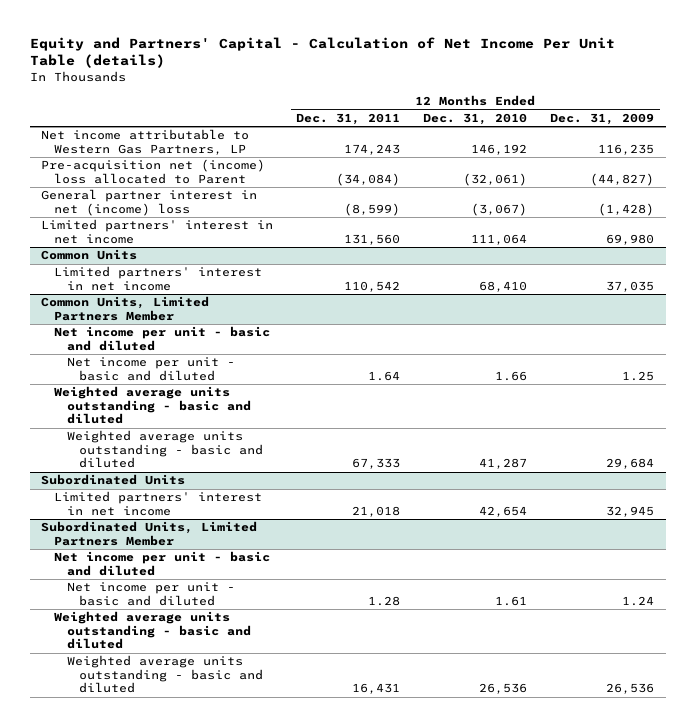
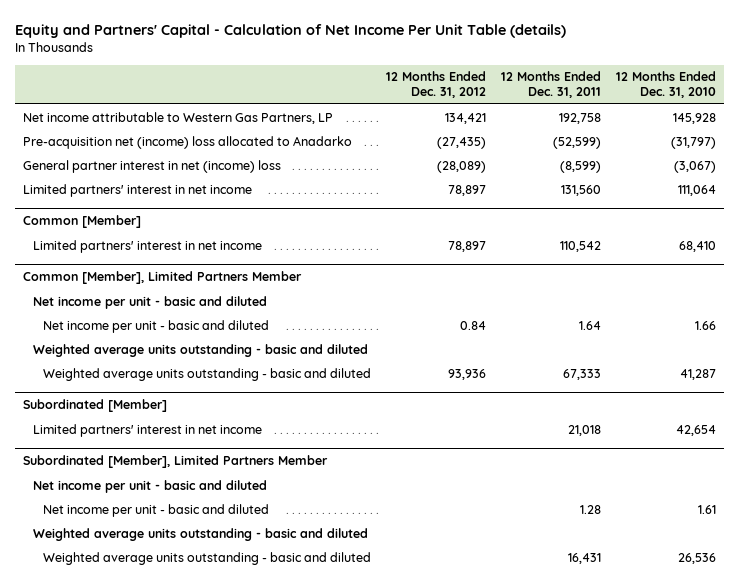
[550,112,655,125] Dec. 31, 2009 -> none
none -> [386,71,487,99] 12 Months Ended Dec. 31, 2012
[344,143,401,155] 174,243 -> [559,112,602,124] 192,758
[471,143,528,155] 146,192 -> [673,112,717,124] 145,928
[41,159,266,184] Pre-acquisition net (income) loss allocated to Parent -> [22,135,352,149] Pre-acquisition net (income) loss allocated to Anadarko
[336,172,401,186] (34,084) -> [553,136,602,149] (52,599)
[463,172,528,186] (32,061) -> [671,136,717,149] (31,797)
[41,249,138,261] Common Units -> none
none -> [22,215,141,229] Common [Member]
[41,296,210,321] Common Units, Limited Partners Member -> [22,271,302,285] Common [Member], Limited Partners Member
[41,474,186,486] Subordinated Units -> none
none -> [22,399,167,413] Subordinated [Member]
[41,521,258,546] Subordinated Units, Limited Partners Member -> [22,455,328,469] Subordinated [Member], Limited Partners Member

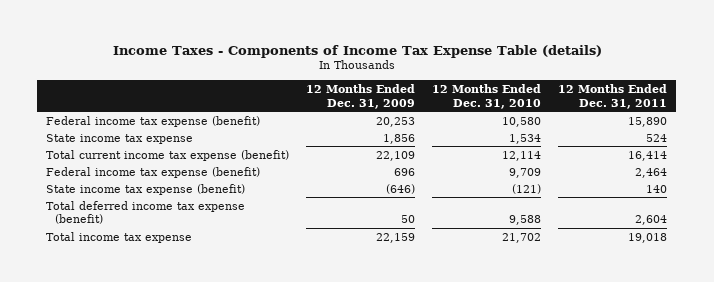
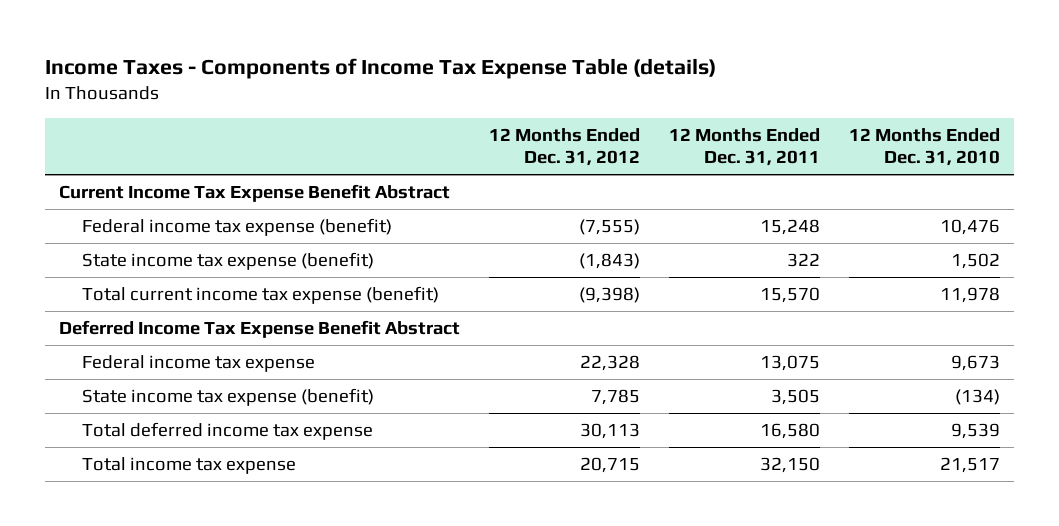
[306,84,416,109] 12 Months Ended Dec. 31, 2009 -> none
none -> [489,127,641,167] 12 Months Ended Dec. 31, 2012
none -> [59,183,451,202] Current Income Tax Expense Benefit Abstract
[502,116,542,127] 10,580 -> [939,218,1000,235] 10,476
[628,116,668,127] 15,890 -> [760,218,821,235] 15,248
[46,133,194,144] State income tax expense -> [82,251,375,270] State income tax expense (benefit)
[509,133,542,144] 1,534 -> [950,252,1000,269] 1,502
[646,133,668,142] 524 -> [787,252,821,267] 322
[502,150,542,161] 12,114 -> [939,286,1000,303] 11,978
[628,150,668,161] 16,414 -> [760,286,821,303] 15,570
none -> [59,319,461,338] Deferred Income Tax Expense Benefit Abstract
[46,166,261,178] Federal income tax expense (benefit) -> [82,354,316,372] Federal income tax expense
[509,167,542,178] 9,709 -> [950,354,1000,371] 9,673
[635,167,668,178] 2,464 -> [760,354,821,371] 13,075
[512,183,542,194] (121) -> [954,388,1000,405] (134)
[646,184,668,193] 140 -> [771,388,821,405] 3,505
[46,200,246,225] Total deferred income tax expense (benefit) -> [82,421,374,440] Total deferred income tax expense
[509,215,542,226] 9,588 -> [950,422,1000,439] 9,539
[635,215,668,226] 2,604 -> [760,422,821,439] 16,580
[502,232,542,243] 21,702 -> [939,456,1000,473] 21,517
[628,232,668,243] 19,018 -> [760,456,821,473] 32,150

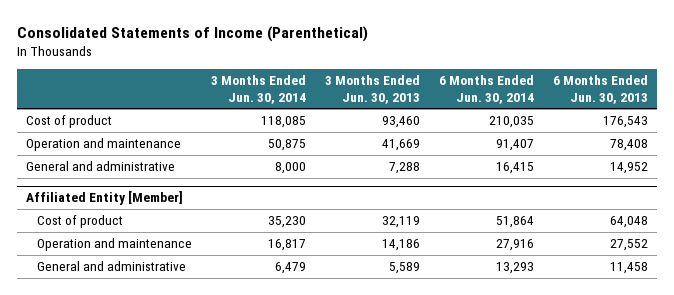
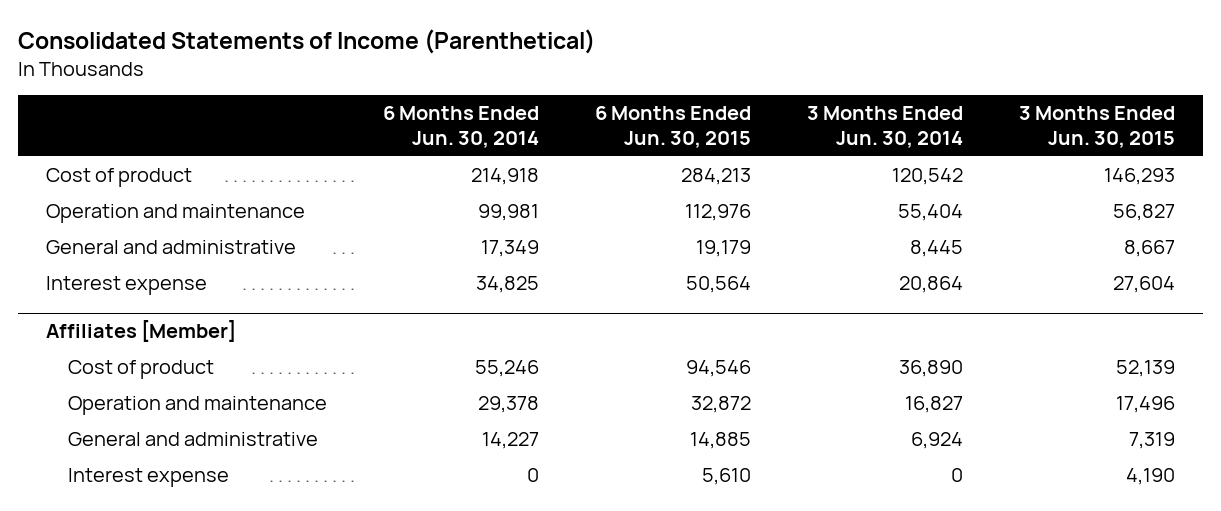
[324,75,420,104] 3 Months Ended Jun. 30, 2013 -> none
[552,75,648,104] 6 Months Ended Jun. 30, 2013 -> none
none -> [594,106,751,149] 6 Months Ended Jun. 30, 2015
none -> [1018,106,1175,149] 3 Months Ended Jun. 30, 2015
[26,191,184,206] Affiliated Entity [Member] -> none
[260,116,306,129] 118,085 -> [891,168,963,186] 120,542
[488,116,534,129] 210,035 -> [471,168,540,186] 214,918
[267,139,306,152] 50,875 -> [897,204,963,222] 55,404
[495,139,534,152] 91,407 -> [478,204,540,222] 99,981
[274,162,306,175] 8,000 -> [909,240,963,258] 8,445
[495,162,534,175] 16,415 -> [481,240,540,258] 17,349
none -> [46,276,208,296] Interest expense
none -> [46,320,237,343] Affiliates [Member]
[267,216,306,229] 35,230 -> [898,360,963,378] 36,890
[495,216,534,229] 51,864 -> [475,360,540,378] 55,246
[267,239,306,252] 16,817 -> [904,396,963,414] 16,827
[495,239,534,252] 27,916 -> [478,396,540,414] 29,378
[274,262,306,275] 6,479 -> [910,432,963,450] 6,924
[495,262,534,275] 13,293 -> [482,432,540,450] 14,227
none -> [68,468,230,488] Interest expense

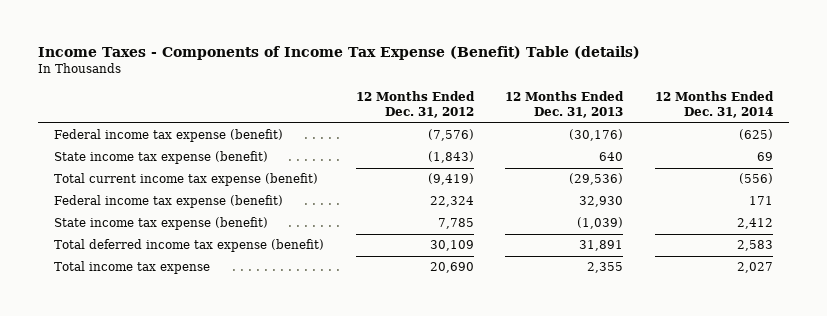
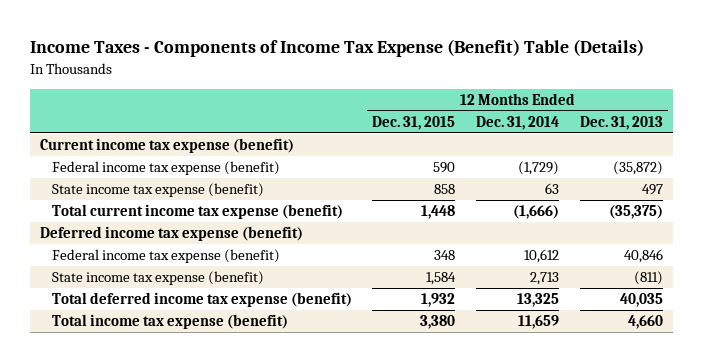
[38,46,641,61] Income Taxes - Components of Income Tax Expense (Benefit) Table (details) -> [29,39,644,58] Income Taxes - Components of Income Tax Expense (Benefit) Table (Details)
[355,90,475,119] 12 Months Ended Dec. 31, 2012 -> none
none -> [372,115,456,130] Dec. 31, 2015
none -> [40,138,295,154] Current income tax expense (benefit)
[569,129,624,142] (30,176) -> [612,161,663,176] (35,872)
[738,129,773,141] (625) -> [518,161,560,176] (1,729)
[599,152,624,162] 640 -> [641,184,663,196] 497
[756,152,773,162] 69 -> [545,183,560,195] 63
[569,173,624,186] (29,536) -> [608,205,663,220] (35,375)
[738,173,773,185] (556) -> [513,205,560,220] (1,666)
none -> [40,226,304,242] Deferred income tax expense (benefit)
[579,196,624,208] 32,930 -> [623,249,663,264] 40,846
[748,196,773,206] 171 -> [524,249,560,264] 10,612
[577,217,624,230] (1,039) -> [633,271,663,286] (811)
[736,218,773,230] 2,412 -> [530,272,560,286] 2,713
[579,240,624,252] 31,891 -> [619,293,663,308] 40,035
[736,240,773,252] 2,583 -> [517,293,560,308] 13,325
[54,261,211,275] Total income tax expense -> [51,314,288,330] Total income tax expense (benefit)
[587,262,624,274] 2,355 -> [627,315,663,330] 4,660
[736,262,773,274] 2,027 -> [518,315,560,330] 11,659

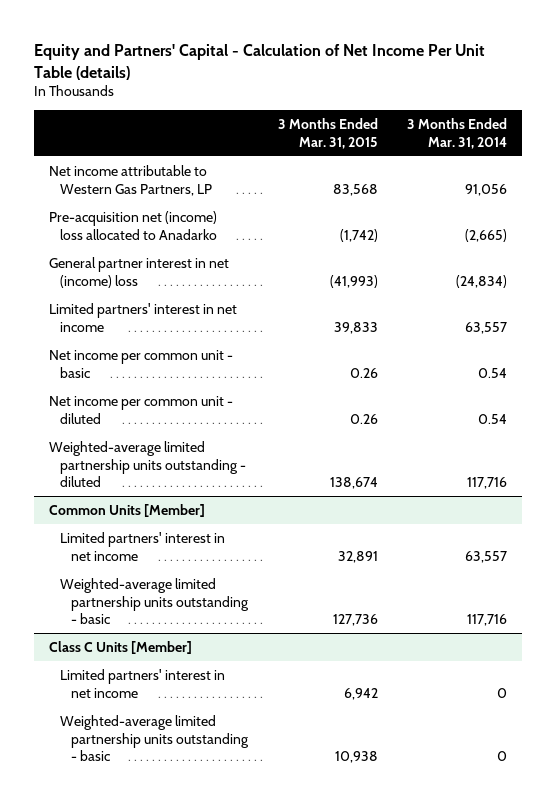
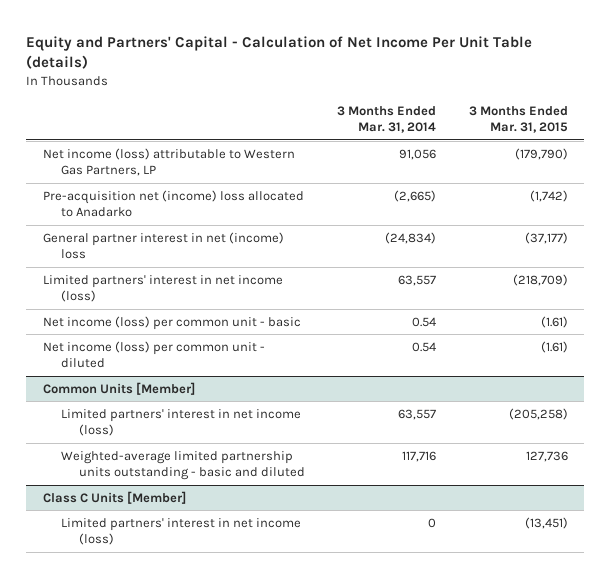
[49,164,212,196] Net income attributable to Western Gas Partners, LP -> [42,147,295,177] Net income (loss) attributable to Western Gas Partners, LP
[332,183,378,196] 83,568 -> [514,147,568,160] (179,790)
[49,440,246,488] Weighted-average limited partnership units outstanding - diluted -> none
[329,274,378,288] (41,993) -> [524,231,568,244] (37,177)
[49,302,238,332] Limited partners' interest in net income -> [42,274,283,303] Limited partners' interest in net income (loss)
[333,321,378,334] 39,833 -> [512,273,568,286] (218,709)
[49,349,234,378] Net income per common unit - basic -> [42,315,301,330] Net income (loss) per common unit - basic
[349,367,378,378] 0.26 -> [540,315,568,328] (1.61)
[49,395,234,424] Net income per common unit - diluted -> [42,340,265,369] Net income (loss) per common unit - diluted
[349,413,378,424] 0.26 -> [540,340,568,353] (1.61)
[59,531,225,561] Limited partners' interest in net income -> [60,408,301,437] Limited partners' interest in net income (loss)
[337,550,378,563] 32,891 -> [508,407,568,420] (205,258)
[59,577,249,625] Weighted-average limited partnership units outstanding - basic -> [60,450,306,481] Weighted-average limited partnership units outstanding - basic and diluted
[59,714,249,762] Weighted-average limited partnership units outstanding - basic -> none
[59,668,225,698] Limited partners' interest in net income -> [60,517,301,546] Limited partners' interest in net income (loss)
[343,687,378,700] 6,942 -> [524,516,568,529] (13,451)

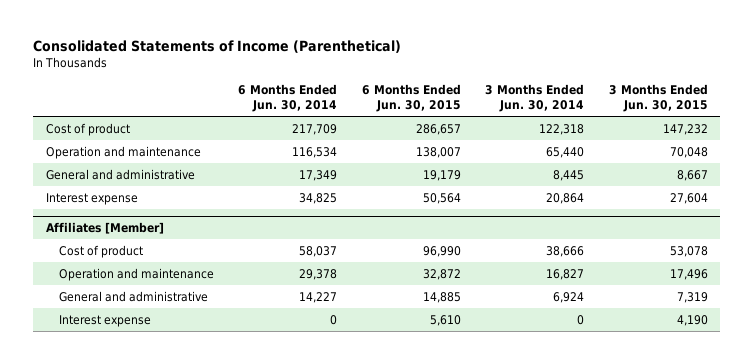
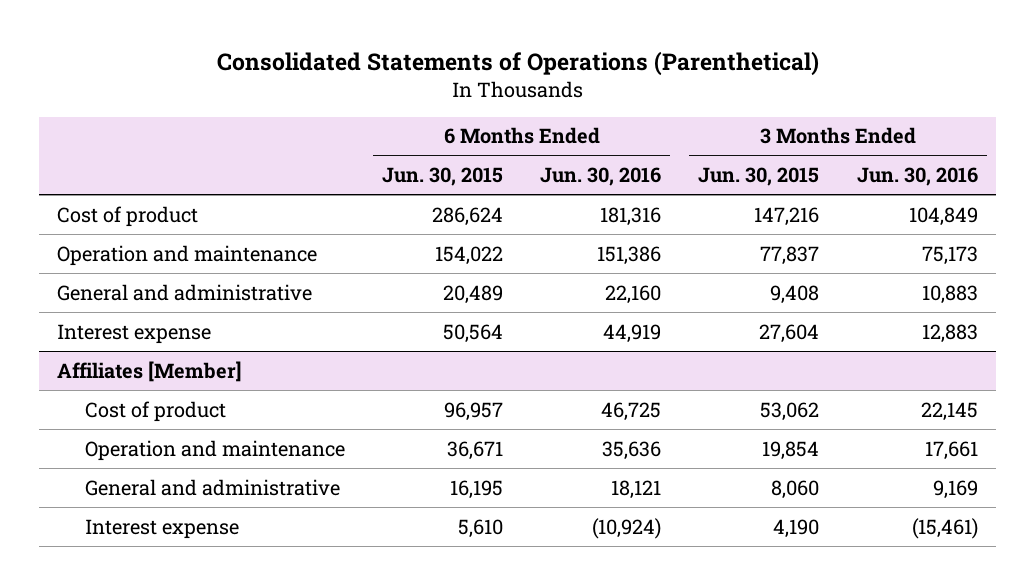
[33,40,402,54] Consolidated Statements of Income (Parenthetical) -> [216,50,819,76] Consolidated Statements of Operations (Parenthetical)
[238,84,338,113] 6 Months Ended Jun. 30, 2014 -> none
[485,84,585,113] 3 Months Ended Jun. 30, 2014 -> none
none -> [540,167,662,187] Jun. 30, 2016
none -> [856,167,978,187] Jun. 30, 2016
[415,123,461,135] 286,657 -> [431,206,503,226] 286,624
[662,123,708,135] 147,232 -> [754,206,820,226] 147,216
[415,146,461,158] 138,007 -> [434,245,503,265] 154,022
[669,146,708,158] 70,048 -> [760,245,820,265] 77,837
[422,169,461,181] 19,179 -> [442,284,503,304] 20,489
[676,169,708,181] 8,667 -> [770,284,820,304] 9,408
[422,245,461,257] 96,990 -> [443,401,503,421] 96,957
[669,245,708,257] 53,078 -> [760,401,820,421] 53,062
[422,268,461,280] 32,872 -> [446,440,503,460] 36,671
[669,268,708,280] 17,496 -> [762,440,820,460] 19,854
[422,291,461,303] 14,885 -> [449,479,503,499] 16,195
[676,291,708,303] 7,319 -> [771,479,820,499] 8,060

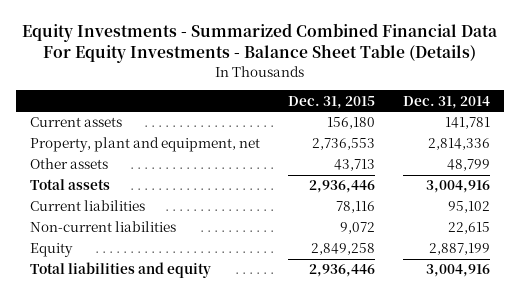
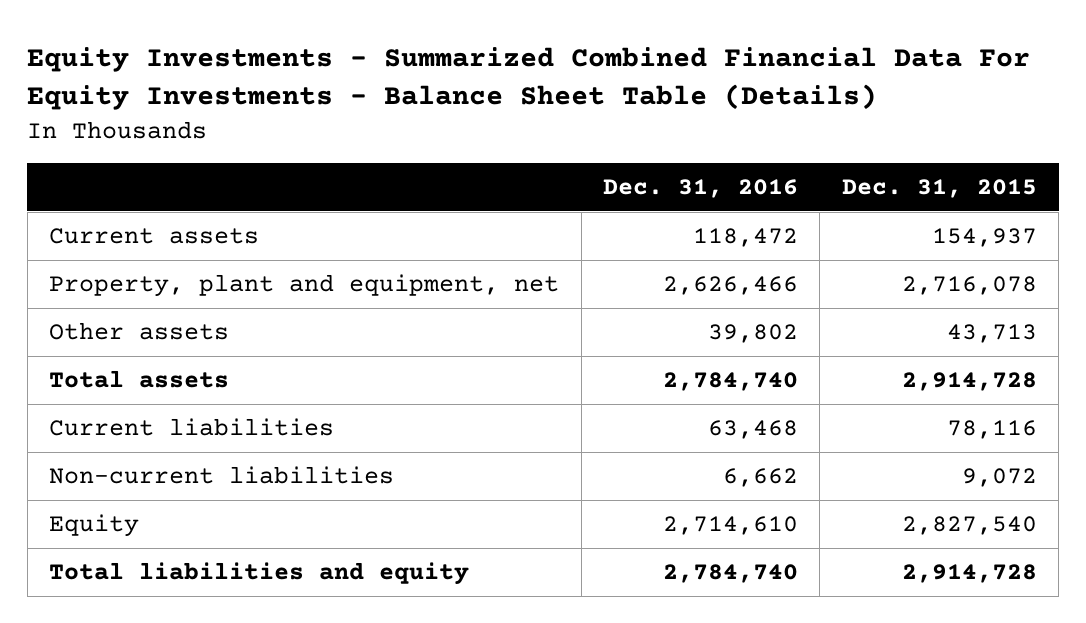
[403,95,491,109] Dec. 31, 2014 -> none
none -> [603,179,799,199] Dec. 31, 2016
[327,117,376,130] 156,180 -> [931,228,1037,248] 154,937
[312,138,376,151] 2,736,553 -> [901,276,1037,296] 2,716,078
[309,180,376,194] 2,936,446 -> [901,372,1037,392] 2,914,728
[311,243,376,256] 2,849,258 -> [901,516,1037,536] 2,827,540
[309,264,376,278] 2,936,446 -> [901,564,1037,584] 2,914,728

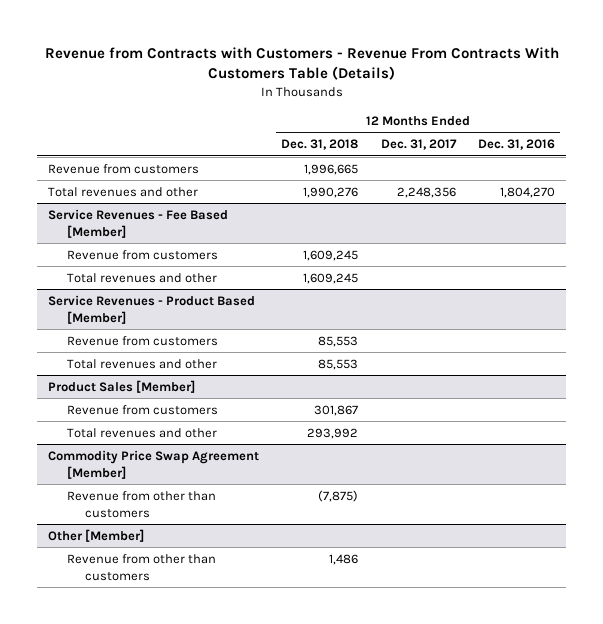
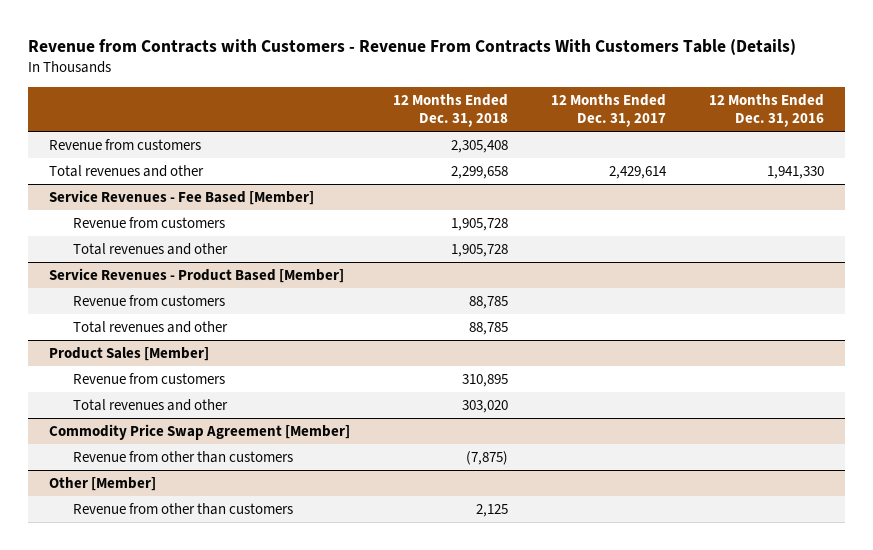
[304,163,359,175] 1,996,665 -> [451,140,509,154] 2,305,408
[303,186,359,198] 1,990,276 -> [451,166,509,180] 2,299,658
[396,186,456,198] 2,248,356 -> [608,166,667,180] 2,429,614
[499,186,555,198] 1,804,270 -> [766,166,824,180] 1,941,330
[303,249,359,261] 1,609,245 -> [451,218,509,232] 1,905,728
[303,272,359,284] 1,609,245 -> [451,244,509,258] 1,905,728
[318,335,359,347] 85,553 -> [469,296,509,310] 88,785
[318,358,359,370] 85,553 -> [469,322,509,336] 88,785
[314,404,359,416] 301,867 -> [462,374,509,388] 310,895
[307,427,359,439] 293,992 -> [462,400,509,414] 303,020
[329,553,359,565] 1,486 -> [476,504,509,518] 2,125

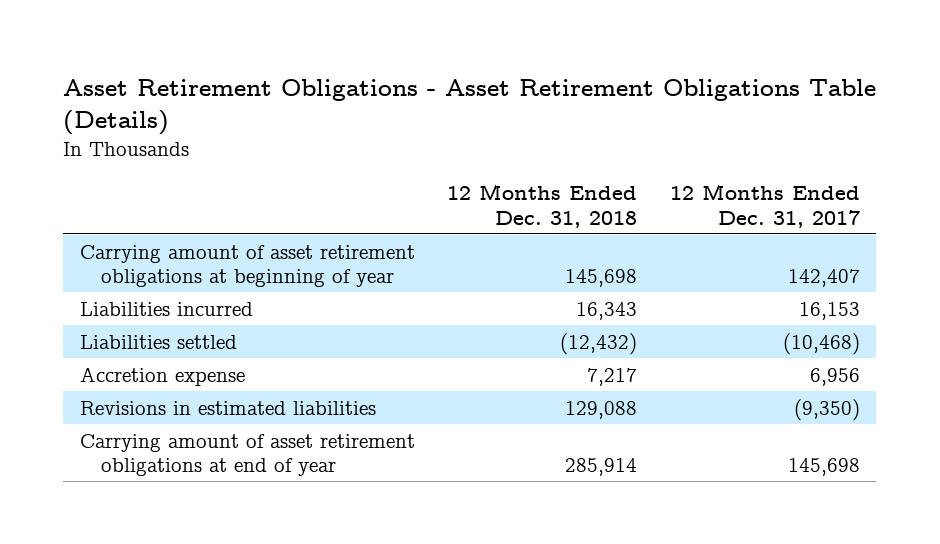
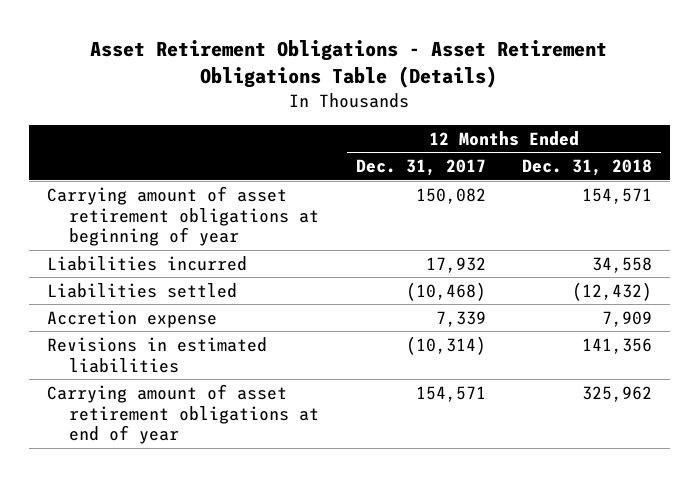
[565,268,638,287] 145,698 -> [581,187,652,204] 154,571
[788,268,861,287] 142,407 -> [415,187,486,204] 150,082
[576,301,638,320] 16,343 -> [591,256,652,273] 34,558
[799,301,861,320] 16,153 -> [425,256,486,273] 17,932
[587,367,638,386] 7,217 -> [601,310,652,327] 7,909
[810,367,861,386] 6,956 -> [435,310,486,327] 7,339
[565,400,638,419] 129,088 -> [581,337,652,354] 141,356
[794,398,861,421] (9,350) -> [405,335,486,355] (10,314)
[565,457,638,476] 285,914 -> [581,385,652,402] 325,962
[788,457,861,476] 145,698 -> [415,385,486,402] 154,571

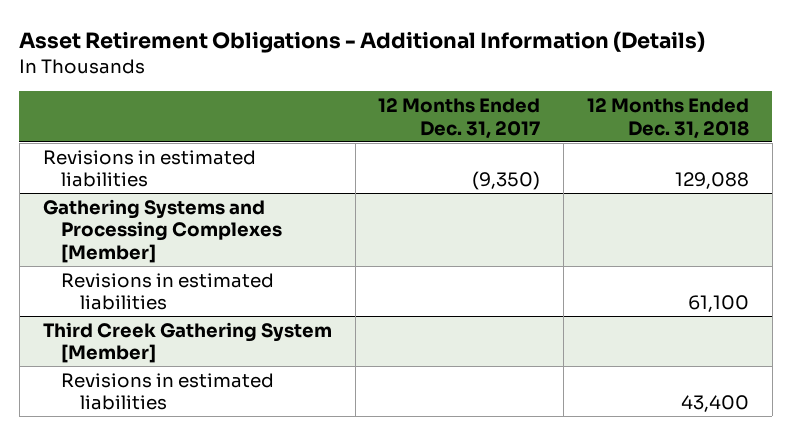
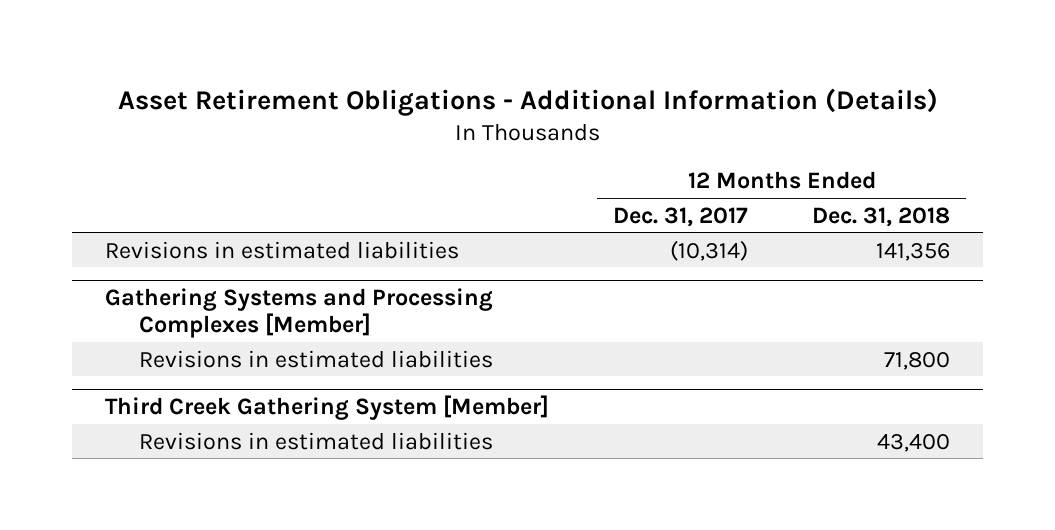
[472,171,541,191] (9,350) -> [670,239,749,261] (10,314)
[675,172,750,190] 129,088 -> [876,242,951,261] 141,356
[688,295,750,313] 61,100 -> [884,351,951,370] 71,800

